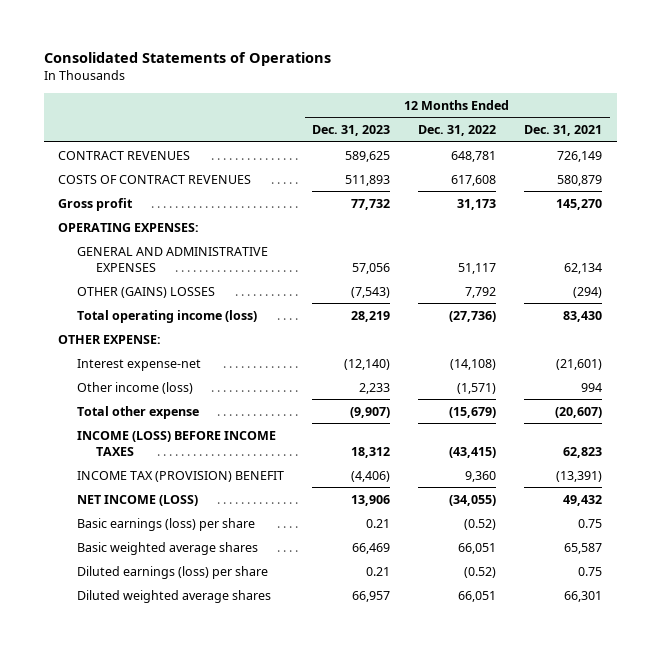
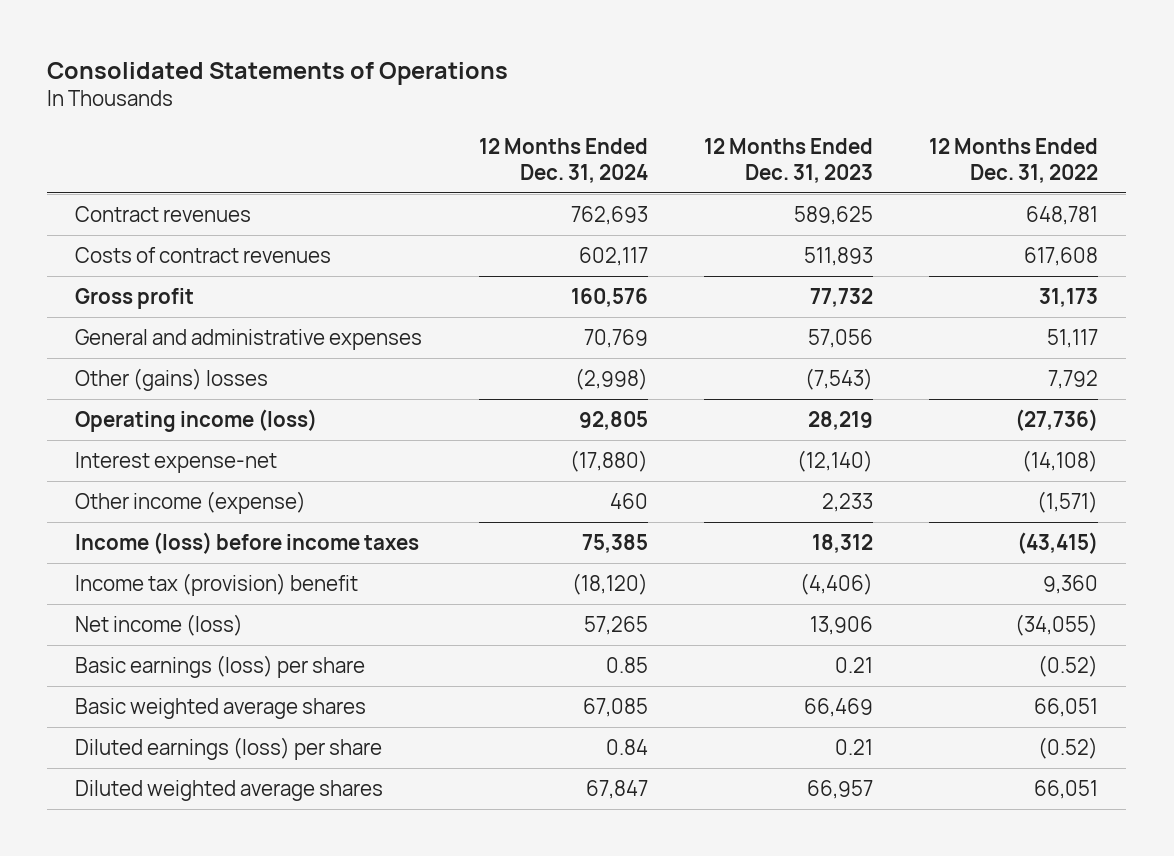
[524,125,603,137] Dec. 31, 2021 -> none
none -> [478,138,648,183] 12 Months Ended Dec. 31, 2024
[57,150,190,160] CONTRACT REVENUES -> [75,205,252,222] Contract revenues
[57,174,251,184] COSTS OF CONTRACT REVENUES -> [75,246,332,263] Costs of contract revenues
[57,222,199,232] OPERATING EXPENSES: -> none
[57,334,161,344] OTHER EXPENSE: -> none
[77,246,269,272] GENERAL AND ADMINISTRATIVE EXPENSES -> [75,328,423,350] General and administrative expenses
[77,286,216,298] OTHER (GAINS) LOSSES -> [75,367,269,391] Other (gains) losses
[77,309,258,323] Total operating income (loss) -> [75,408,318,432] Operating income (loss)
[77,405,200,419] Total other expense -> none
[77,381,194,394] Other income (loss) -> [75,490,307,514] Other income (expense)
[77,430,277,456] INCOME (LOSS) BEFORE INCOME TAXES -> [75,531,420,554] Income (loss) before income taxes
[77,470,285,482] INCOME TAX (PROVISION) BENEFIT -> [75,572,359,596] Income tax (provision) benefit
[77,494,199,506] NET INCOME (LOSS) -> [75,613,244,636] Net income (loss)

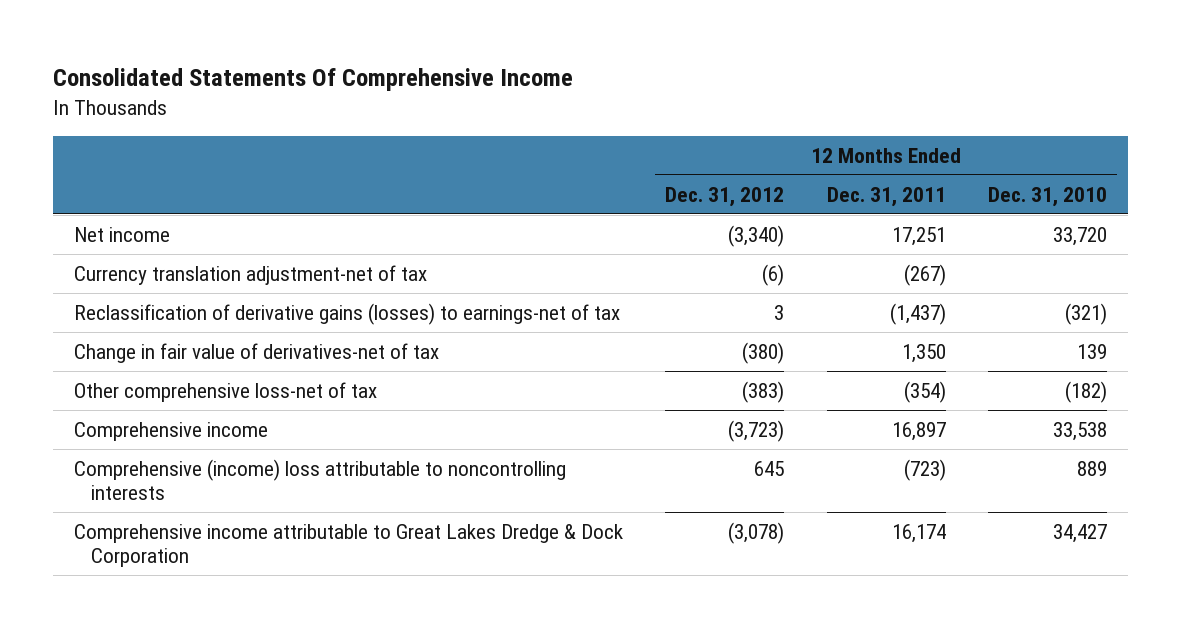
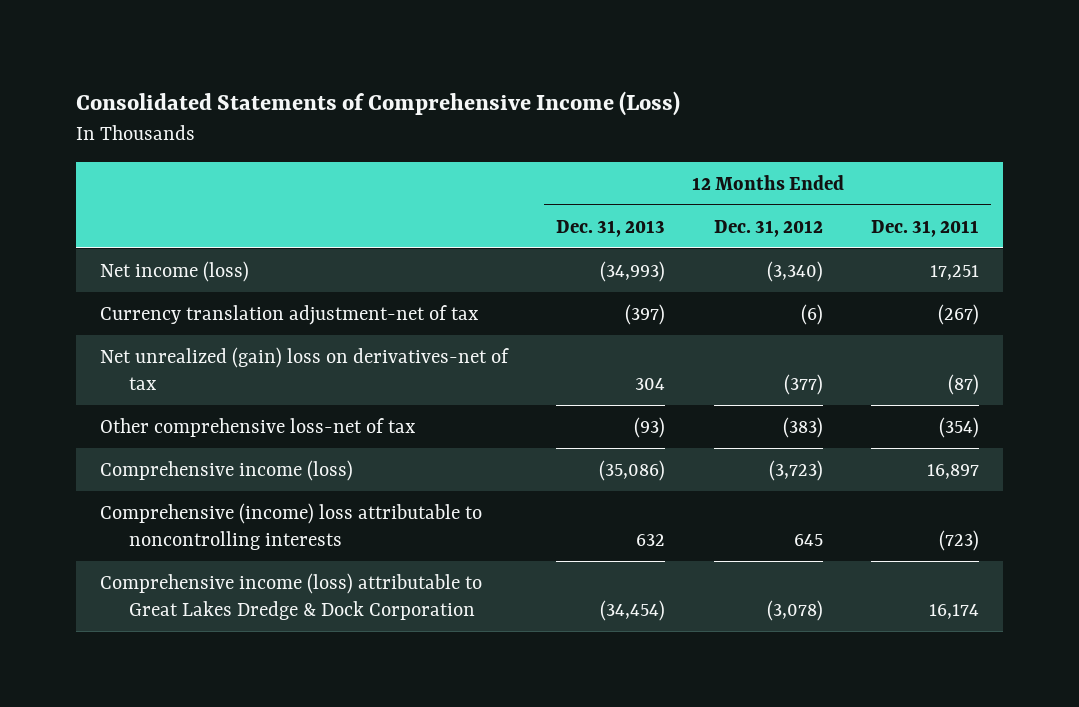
[53,68,574,92] Consolidated Statements Of Comprehensive Income -> [75,91,680,117] Consolidated Statements of Comprehensive Income (Loss)
[987,186,1107,207] Dec. 31, 2010 -> none
none -> [556,219,666,237] Dec. 31, 2013
[74,227,171,243] Net income -> [100,260,250,282] Net income (loss)
[74,303,621,326] Reclassification of derivative gains (losses) to earnings-net of tax -> none
[74,343,440,364] Change in fair value of derivatives-net of tax -> [100,346,510,390] Net unrealized (gain) loss on derivatives-net of tax
[742,342,785,365] (380) -> [783,373,823,395] (377)
[901,344,946,364] 1,350 -> [948,373,980,395] (87)
[74,422,269,442] Comprehensive income -> [100,459,354,481] Comprehensive income (loss)
[74,524,624,568] Comprehensive income attributable to Great Lakes Dredge & Dock Corporation -> [100,572,483,620] Comprehensive income (loss) attributable to Great Lakes Dredge & Dock Corporation

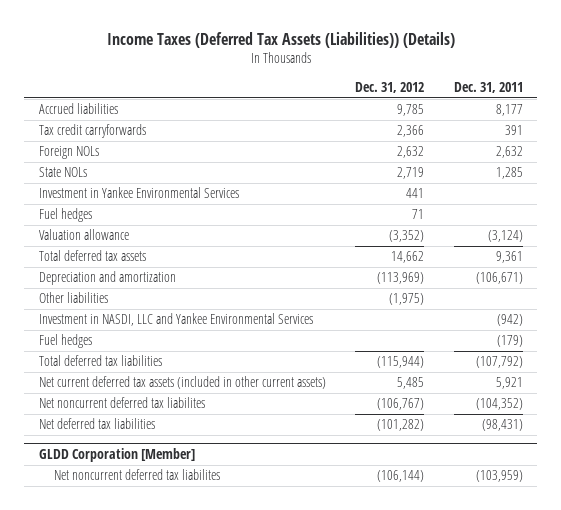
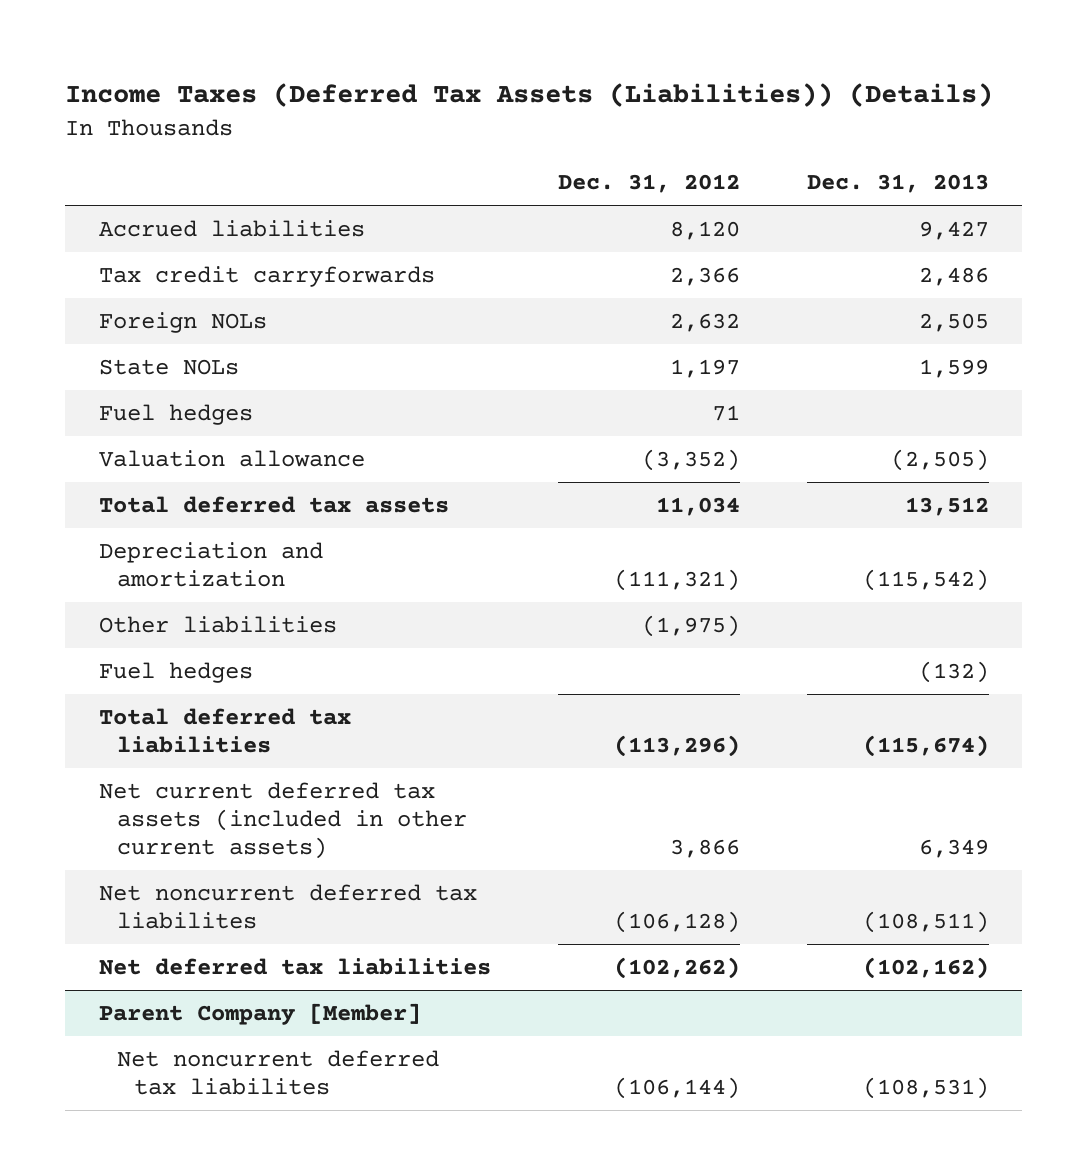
[453,81,523,93] Dec. 31, 2011 -> none
none -> [806,173,989,193] Dec. 31, 2013
[397,104,425,117] 9,785 -> [669,221,740,241] 8,120
[38,187,239,199] Investment in Yankee Environmental Services -> none
[397,167,425,180] 2,719 -> [669,359,740,379] 1,197
[391,251,425,264] 14,662 -> [655,497,740,517] 11,034
[377,272,425,285] (113,969) -> [613,569,740,592] (111,321)
[38,313,313,327] Investment in NASDI, LLC and Yankee Environmental Services -> none
[38,447,195,462] GLDD Corporation [Member] -> none
[377,356,425,369] (115,944) -> [613,735,740,758] (113,296)
[397,377,425,390] 5,485 -> [669,838,740,858] 3,866
[377,398,425,411] (106,767) -> [613,911,740,934] (106,128)
[377,419,425,432] (101,282) -> [613,957,740,980] (102,262)
none -> [98,1003,421,1026] Parent Company [Member]

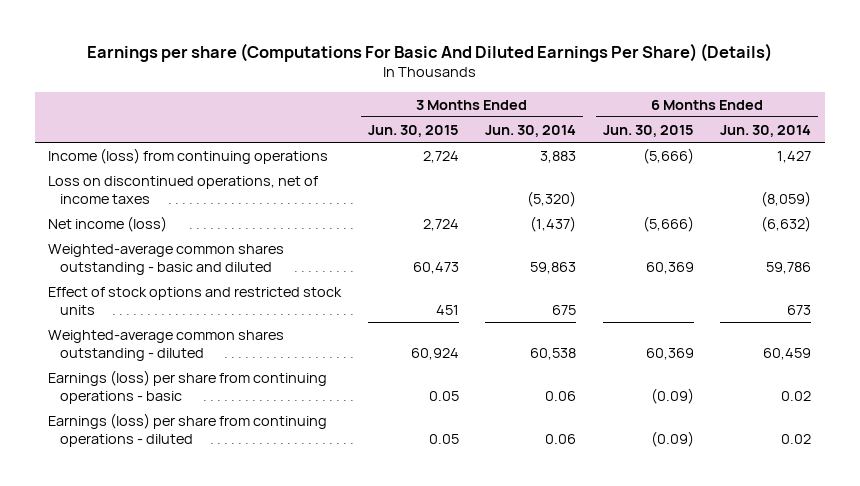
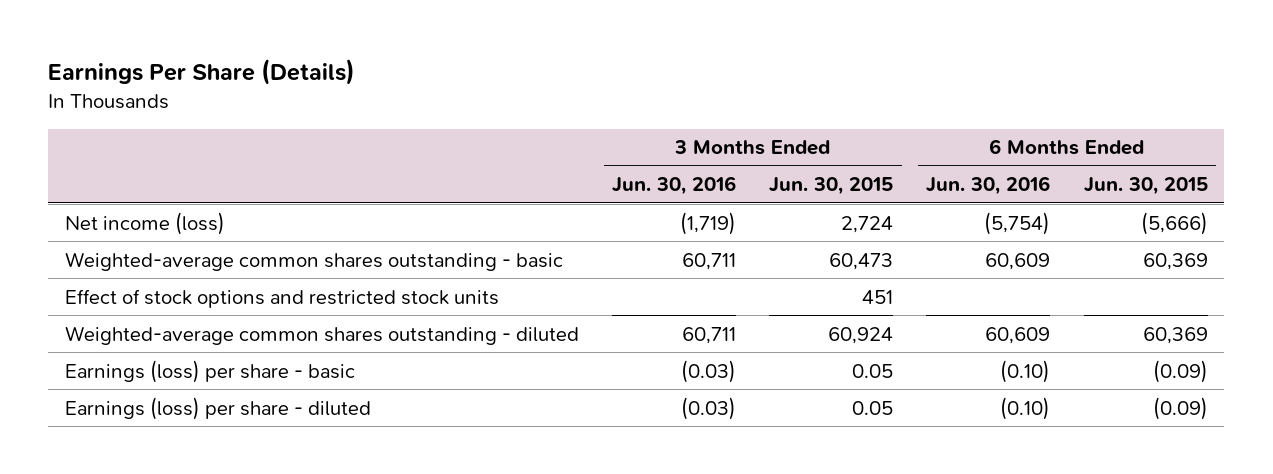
[86,42,772,62] Earnings per share (Computations For Basic And Diluted Earnings Per Share) (Details) -> [48,59,356,86] Earnings Per Share (Details)
[485,124,577,137] Jun. 30, 2014 -> none
[720,124,812,137] Jun. 30, 2014 -> none
none -> [612,176,737,196] Jun. 30, 2016
none -> [926,176,1051,196] Jun. 30, 2016
[48,147,329,164] Income (loss) from continuing operations -> none
[48,175,319,204] Loss on discontinued operations, net of income taxes -> none
[48,243,285,275] Weighted-average common shares outstanding - basic and diluted -> [64,251,563,271] Weighted-average common shares outstanding - basic
[48,369,328,404] Earnings (loss) per share from continuing operations - basic -> [64,359,355,383] Earnings (loss) per share - basic
[48,412,328,447] Earnings (loss) per share from continuing operations - diluted -> [64,396,371,420] Earnings (loss) per share - diluted

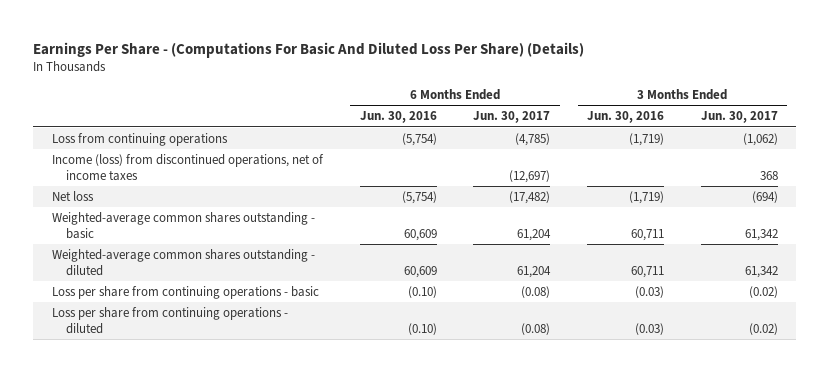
[48,59,356,86] Earnings Per Share (Details) -> [33,41,585,58] Earnings Per Share - (Computations For Basic And Diluted Loss Per Share) (Details)
[769,177,894,196] Jun. 30, 2015 -> none
[1083,177,1208,196] Jun. 30, 2015 -> none
none -> [473,111,551,124] Jun. 30, 2017
none -> [700,111,778,124] Jun. 30, 2017
none -> [51,132,228,146] Loss from continuing operations
none -> [51,153,324,181] Income (loss) from discontinued operations, net of income taxes
[64,211,225,235] Net income (loss) -> [51,190,94,201] Net loss
[64,288,499,308] Effect of stock options and restricted stock units -> none
[64,359,355,383] Earnings (loss) per share - basic -> [51,285,319,299] Loss per share from continuing operations - basic
[64,396,371,420] Earnings (loss) per share - diluted -> [51,306,288,334] Loss per share from continuing operations - diluted

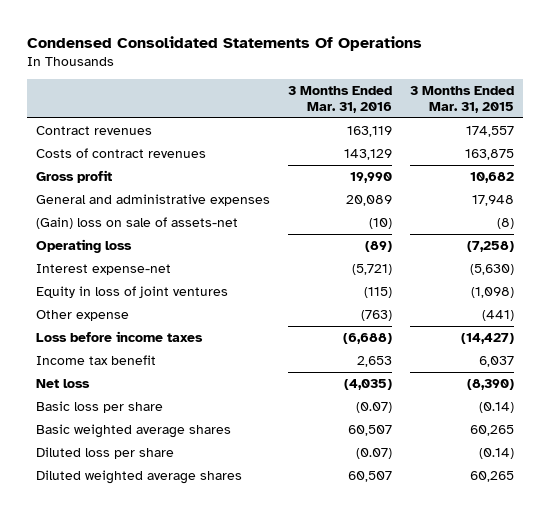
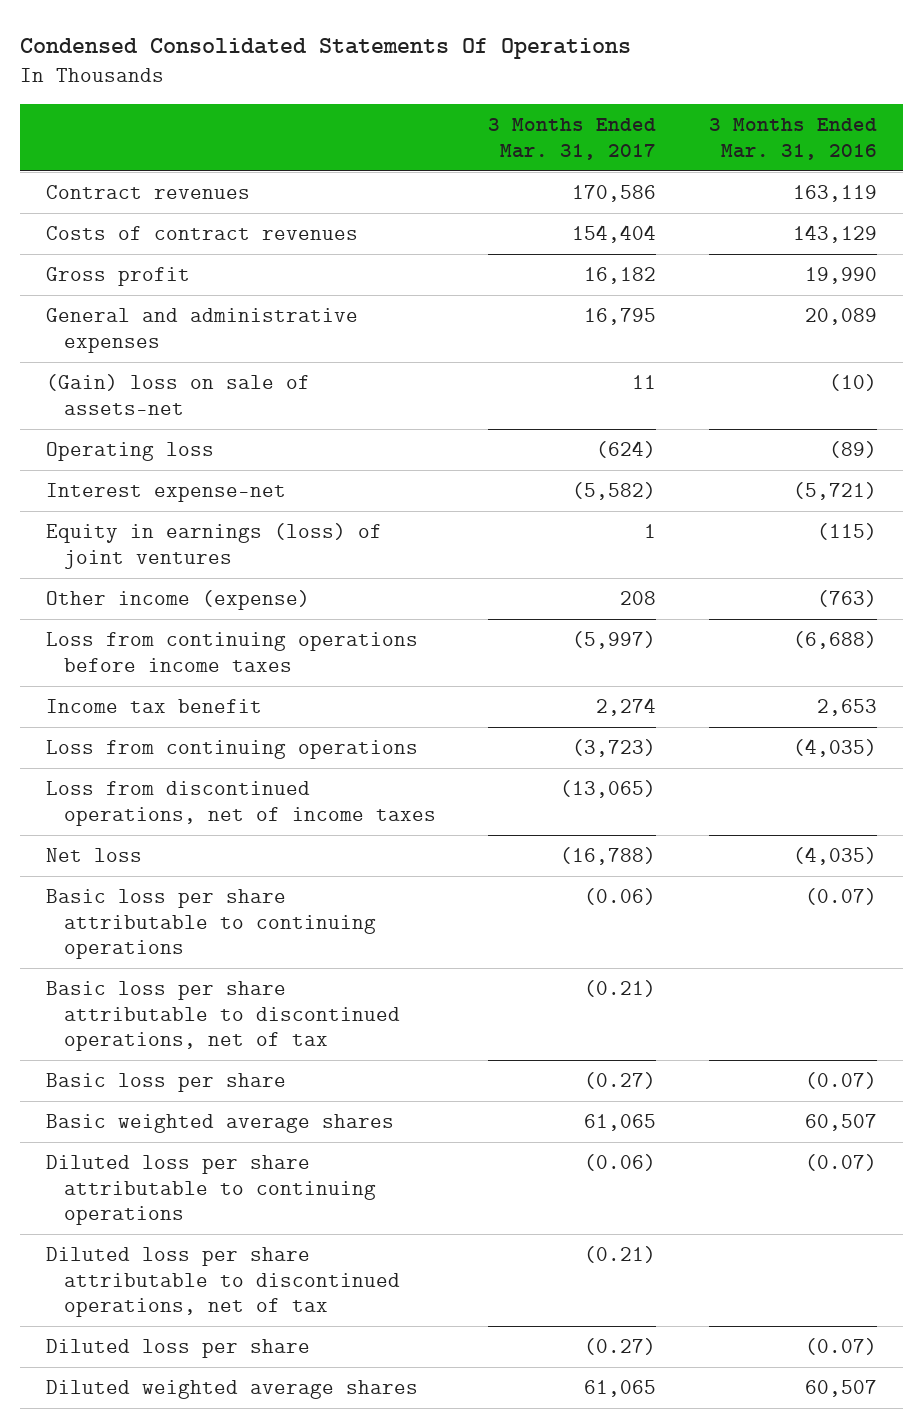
[410,86,515,113] 3 Months Ended Mar. 31, 2015 -> none
none -> [488,118,657,160] 3 Months Ended Mar. 31, 2017
[36,286,229,299] Equity in loss of joint ventures -> [45,523,382,569] Equity in earnings (loss) of joint ventures
[36,310,130,322] Other expense -> [45,590,310,611] Other income (expense)
[36,331,204,343] Loss before income taxes -> [45,632,418,672] Loss from continuing operations before income taxes
none -> [45,740,418,760] Loss from continuing operations
none -> [45,781,436,826] Loss from discontinued operations, net of income taxes
none -> [45,889,376,960] Basic loss per share attributable to continuing operations
none -> [45,981,400,1052] Basic loss per share attributable to discontinued operations, net of tax
none -> [45,1155,376,1226] Diluted loss per share attributable to continuing operations
none -> [45,1247,400,1318] Diluted loss per share attributable to discontinued operations, net of tax

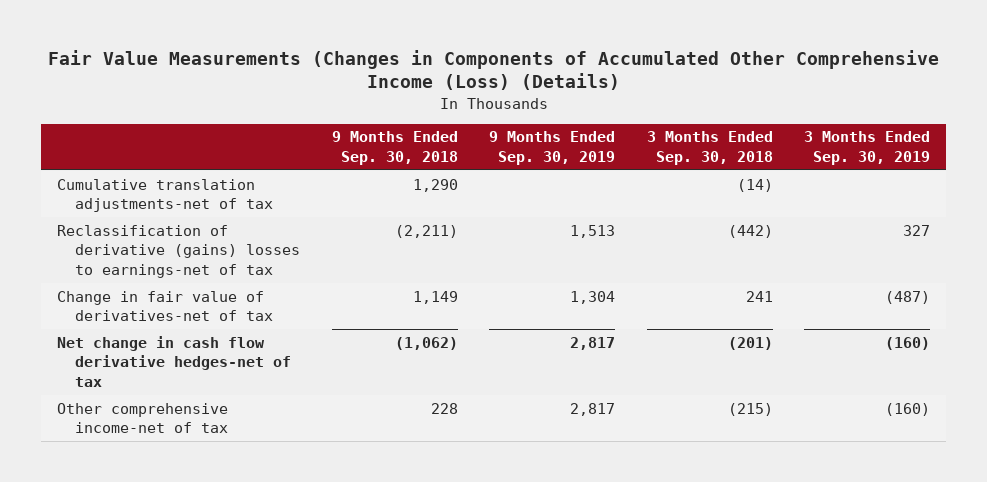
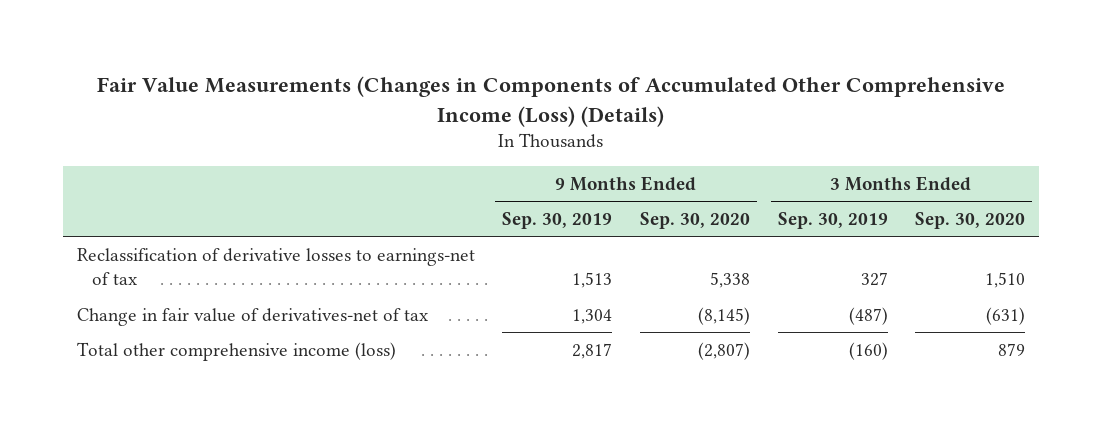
[331,131,458,165] 9 Months Ended Sep. 30, 2018 -> none
[646,131,773,165] 3 Months Ended Sep. 30, 2018 -> none
none -> [639,211,750,229] Sep. 30, 2020
none -> [915,211,1026,229] Sep. 30, 2020
[56,178,274,213] Cumulative translation adjustments-net of tax -> none
[56,224,301,278] Reclassification of derivative (gains) losses to earnings-net of tax -> [76,247,475,286] Reclassification of derivative losses to earnings-net of tax
[56,335,292,387] Net change in cash flow derivative hedges-net of tax -> none
[56,402,229,434] Other comprehensive income-net of tax -> [76,341,396,361] Total other comprehensive income (loss)

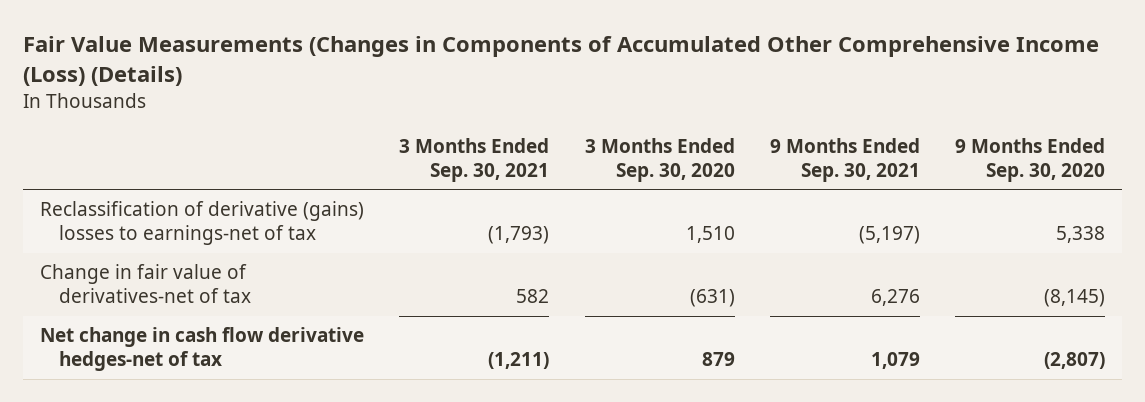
[502,211,613,229] Sep. 30, 2019 -> none
[777,211,888,229] Sep. 30, 2019 -> none
none -> [399,137,550,183] 3 Months Ended Sep. 30, 2021
none -> [769,137,920,183] 9 Months Ended Sep. 30, 2021
[76,247,475,286] Reclassification of derivative losses to earnings-net of tax -> [40,200,365,246] Reclassification of derivative (gains) losses to earnings-net of tax
[76,341,396,361] Total other comprehensive income (loss) -> [40,326,365,372] Net change in cash flow derivative hedges-net of tax

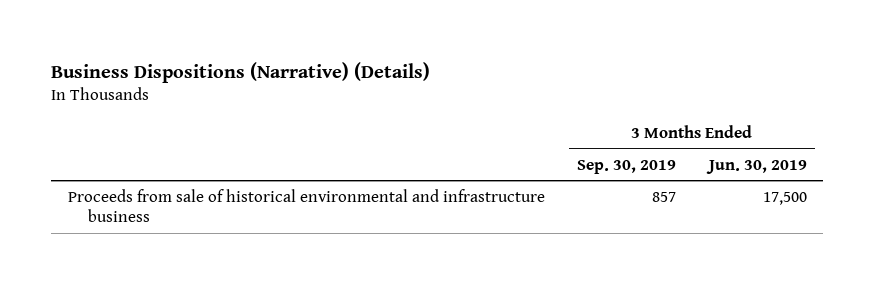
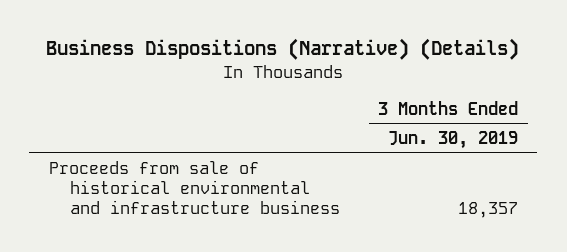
[577,159,677,174] Sep. 30, 2019 -> none
[762,192,807,206] 17,500 -> [458,202,519,219] 18,357

